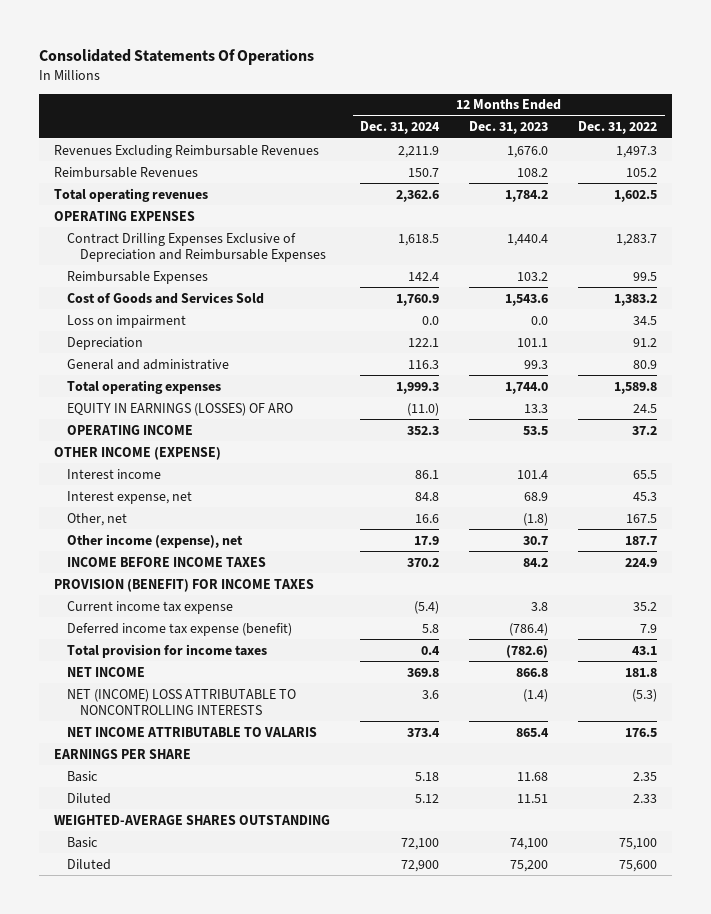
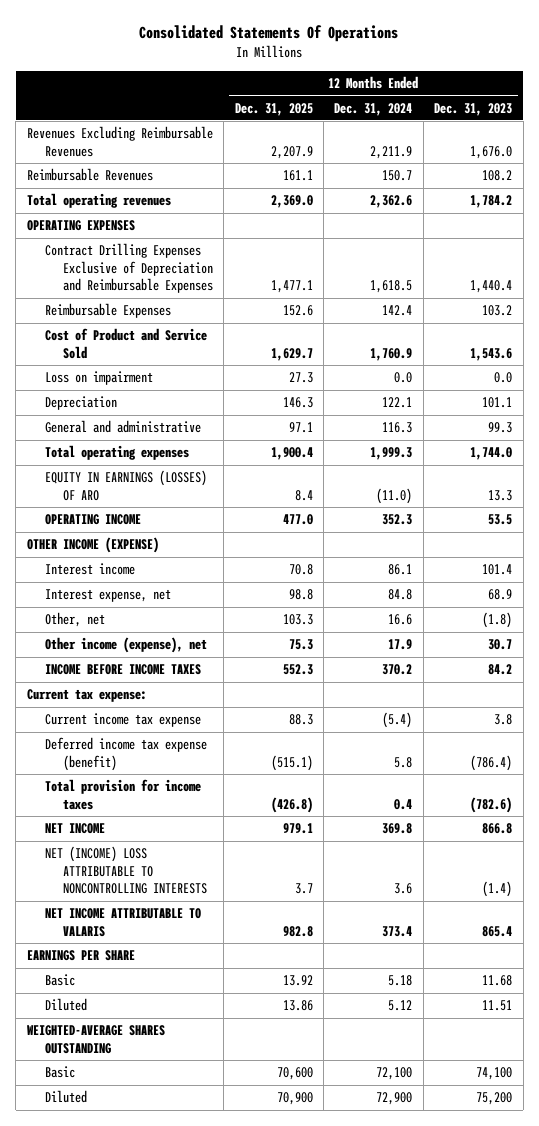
[578,121,658,135] Dec. 31, 2022 -> none
none -> [234,102,313,116] Dec. 31, 2025
[66,291,264,304] Cost of Goods and Services Sold -> [44,328,207,359] Cost of Product and Service Sold
[54,578,315,592] PROVISION (BENEFIT) FOR INCOME TAXES -> [26,689,147,703] Current tax expense:

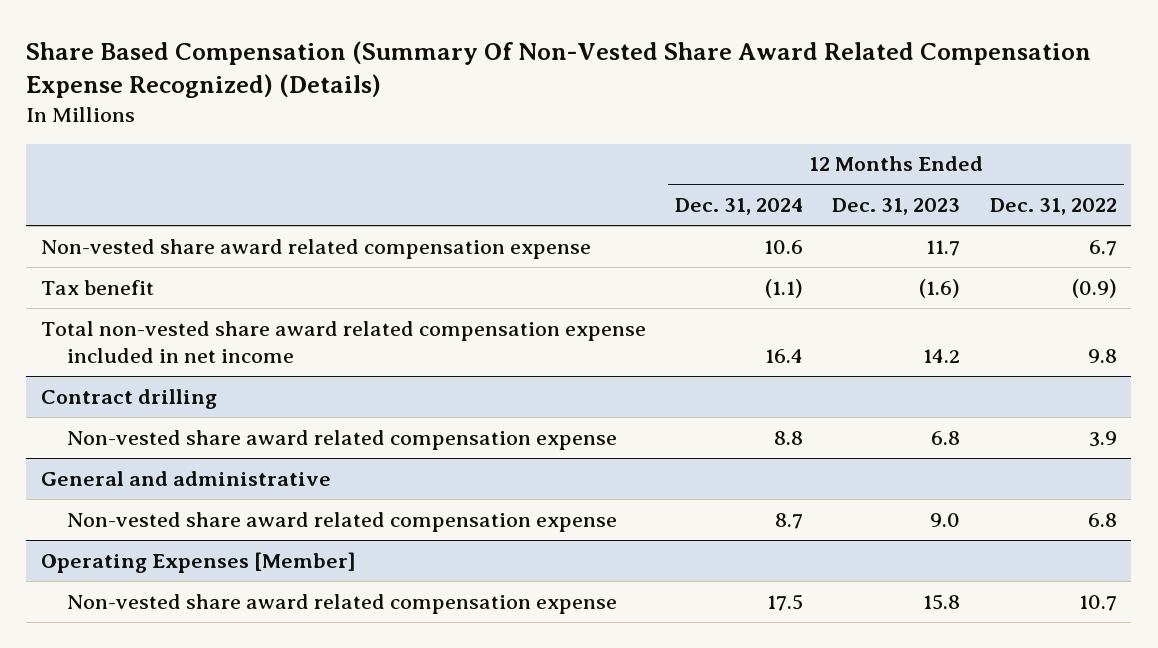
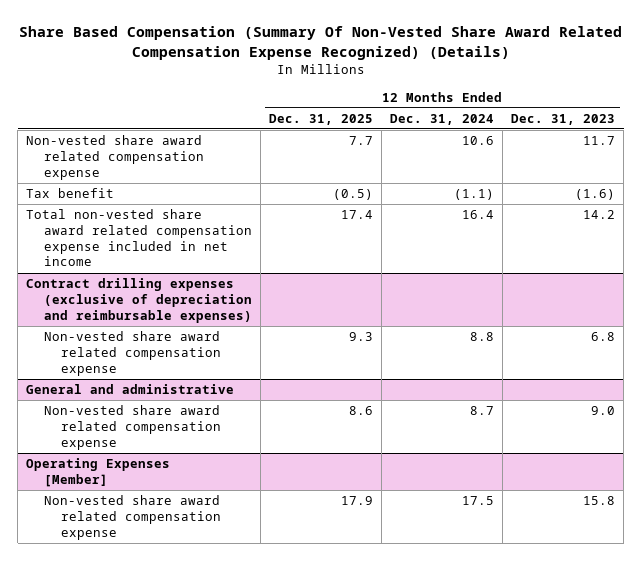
[989,198,1117,216] Dec. 31, 2022 -> none
none -> [268,113,373,125] Dec. 31, 2025
[40,388,217,409] Contract drilling -> [26,278,252,323] Contract drilling expenses (exclusive of depreciation and reimbursable expenses)

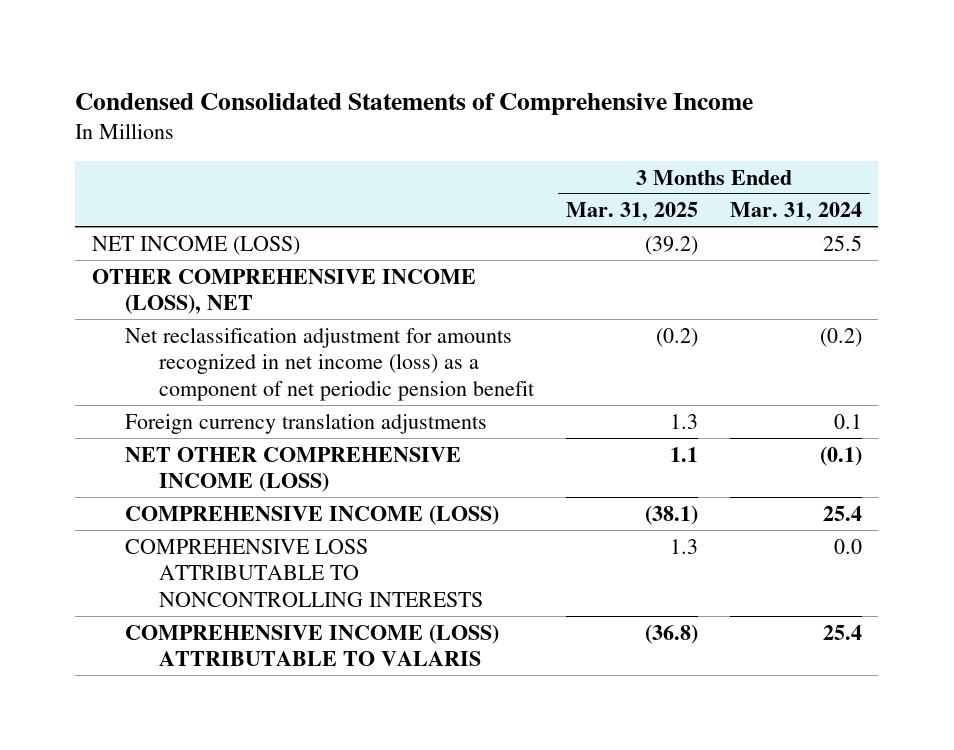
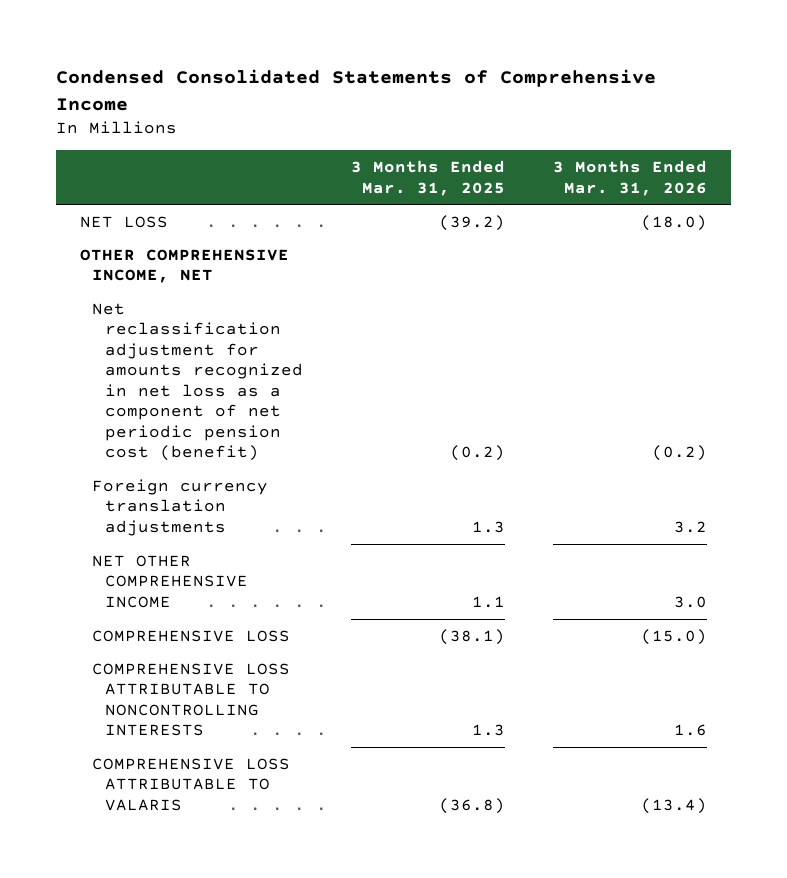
[730,202,863,222] Mar. 31, 2024 -> none
none -> [552,160,707,196] 3 Months Ended Mar. 31, 2026
[91,235,300,255] NET INCOME (LOSS) -> [79,215,168,228] NET LOSS
[91,268,476,315] OTHER COMPREHENSIVE INCOME (LOSS), NET -> [79,248,289,284] OTHER COMPREHENSIVE INCOME, NET
[125,326,535,401] Net reclassification adjustment for amounts recognized in net income (loss) as a component of net periodic pension benefit -> [92,302,303,462] Net reclassification adjustment for amounts recognized in net loss as a component of net periodic pension cost (benefit)
[125,446,462,493] NET OTHER COMPREHENSIVE INCOME (LOSS) -> [92,554,248,608] NET OTHER COMPREHENSIVE INCOME
[125,504,500,525] COMPREHENSIVE INCOME (LOSS) -> [92,629,291,642] COMPREHENSIVE LOSS
[125,623,500,667] COMPREHENSIVE INCOME (LOSS) ATTRIBUTABLE TO VALARIS -> [92,757,291,811] COMPREHENSIVE LOSS ATTRIBUTABLE TO VALARIS

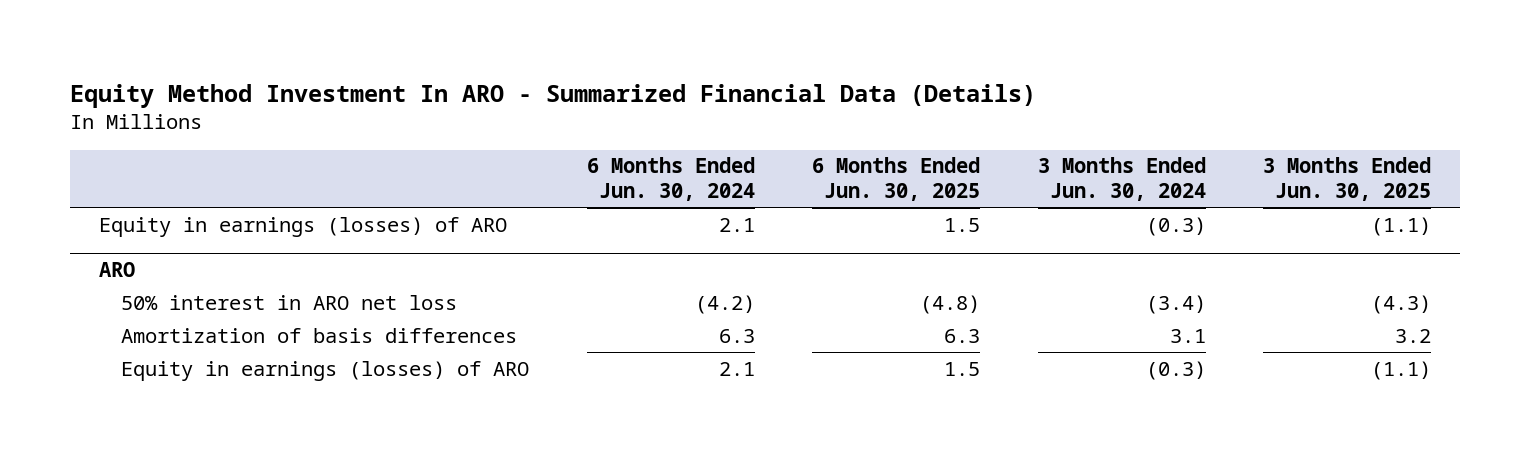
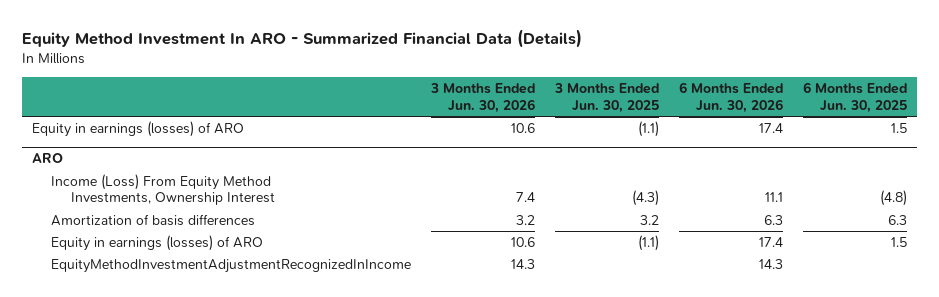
[586,157,755,201] 6 Months Ended Jun. 30, 2024 -> none
[1037,157,1206,201] 3 Months Ended Jun. 30, 2024 -> none
none -> [430,83,536,113] 3 Months Ended Jun. 30, 2026
none -> [679,82,784,113] 6 Months Ended Jun. 30, 2026
[121,294,458,310] 50% interest in ARO net loss -> [51,174,275,206] Income (Loss) From Equity Method Investments, Ownership Interest
none -> [51,259,412,274] EquityMethodInvestmentAdjustmentRecognizedInIncome

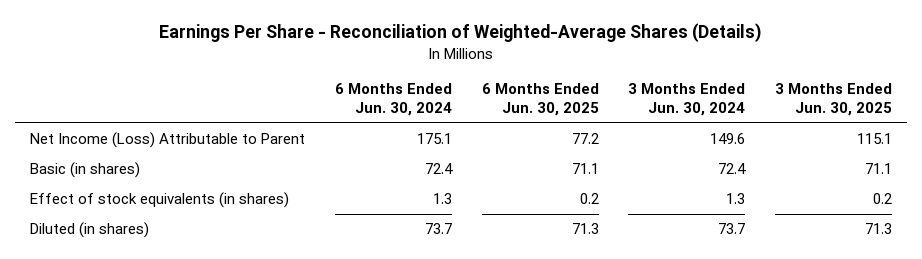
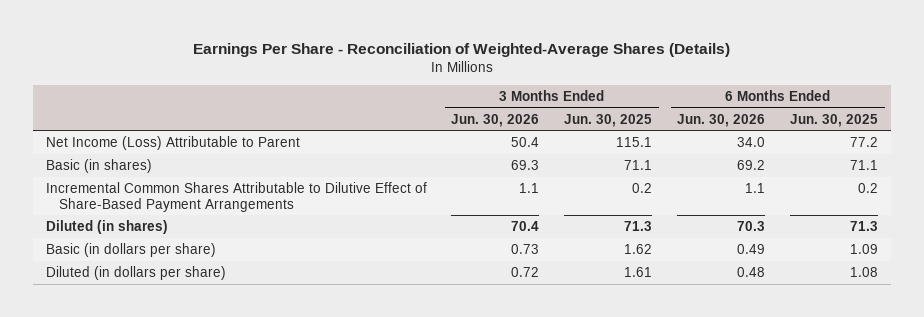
[334,82,452,117] 6 Months Ended Jun. 30, 2024 -> none
[628,82,746,117] 3 Months Ended Jun. 30, 2024 -> none
none -> [451,113,540,127] Jun. 30, 2026
none -> [677,113,766,127] Jun. 30, 2026
[29,192,289,209] Effect of stock equivalents (in shares) -> [45,181,427,212] Incremental Common Shares Attributable to Dilutive Effect of Share-Based Payment Arrangements
none -> [45,242,216,257] Basic (in dollars per share)
none -> [45,265,226,280] Diluted (in dollars per share)

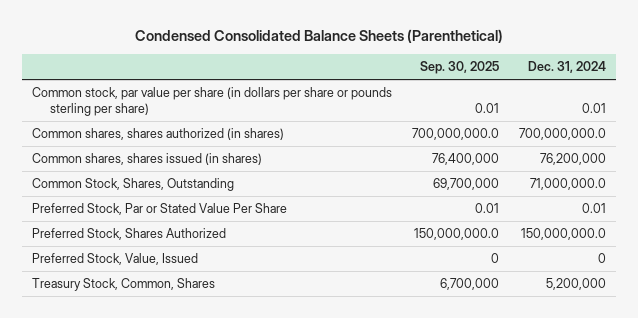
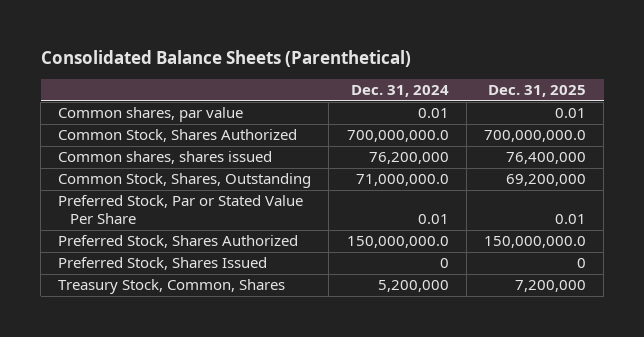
[134,29,503,44] Condensed Consolidated Balance Sheets (Parenthetical) -> [40,49,411,67] Consolidated Balance Sheets (Parenthetical)
[419,61,499,75] Sep. 30, 2025 -> none
none -> [487,85,586,98] Dec. 31, 2025
[31,87,392,117] Common stock, par value per share (in dollars per share or pounds sterling per share) -> [58,107,244,123] Common shares, par value
[31,128,284,141] Common shares, shares authorized (in shares) -> [58,129,298,143] Common Stock, Shares Authorized
[31,153,262,166] Common shares, shares issued (in shares) -> [58,151,273,165] Common shares, shares issued
[31,253,198,266] Preferred Stock, Value, Issued -> [58,257,268,271] Preferred Stock, Shares Issued

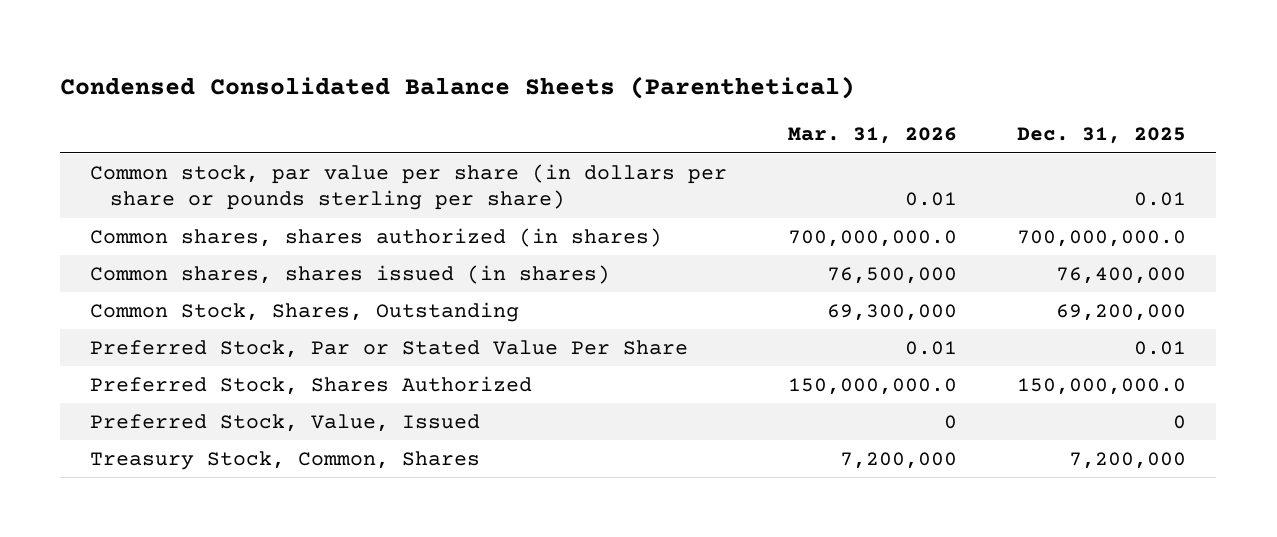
[40,49,411,67] Consolidated Balance Sheets (Parenthetical) -> [60,75,856,99] Condensed Consolidated Balance Sheets (Parenthetical)
[350,85,449,98] Dec. 31, 2024 -> none
none -> [787,127,957,145] Mar. 31, 2026
[58,107,244,123] Common shares, par value -> [90,163,728,211] Common stock, par value per share (in dollars per share or pounds sterling per share)
[58,129,298,143] Common Stock, Shares Authorized -> [90,227,663,247] Common shares, shares authorized (in shares)
[58,151,273,165] Common shares, shares issued -> [90,264,611,284] Common shares, shares issued (in shares)
[58,257,268,271] Preferred Stock, Shares Issued -> [90,413,481,432] Preferred Stock, Value, Issued

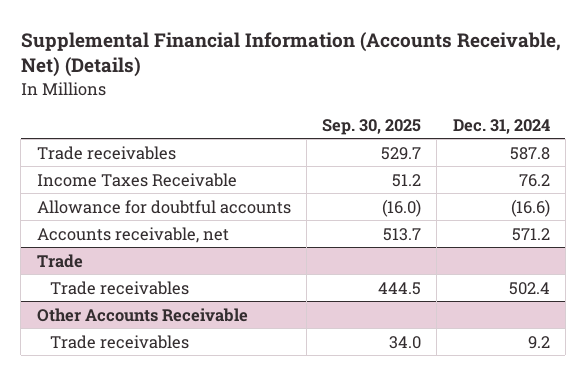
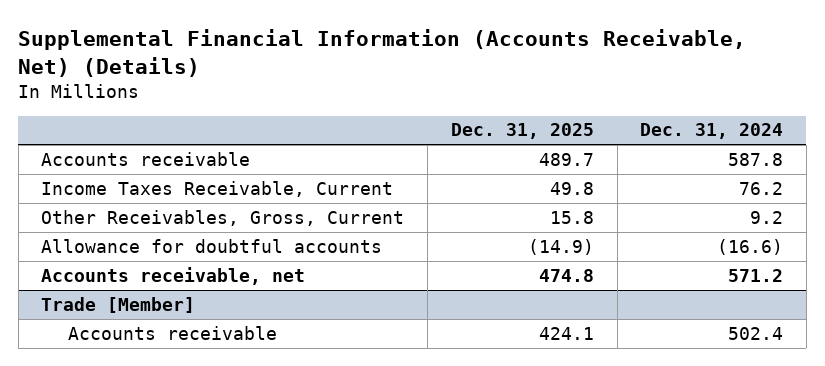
[322,118,422,135] Sep. 30, 2025 -> none
none -> [450,123,594,140] Dec. 31, 2025
[36,145,176,160] Trade receivables -> [41,151,251,166] Accounts receivable
[36,172,237,187] Income Taxes Receivable -> [41,180,394,197] Income Taxes Receivable, Current
none -> [41,209,405,226] Other Receivables, Gross, Current
[36,307,248,322] Other Accounts Receivable -> none
[49,334,189,349] Trade receivables -> none
[36,253,83,268] Trade -> [41,296,196,313] Trade [Member]
[49,280,189,295] Trade receivables -> [68,325,278,340] Accounts receivable

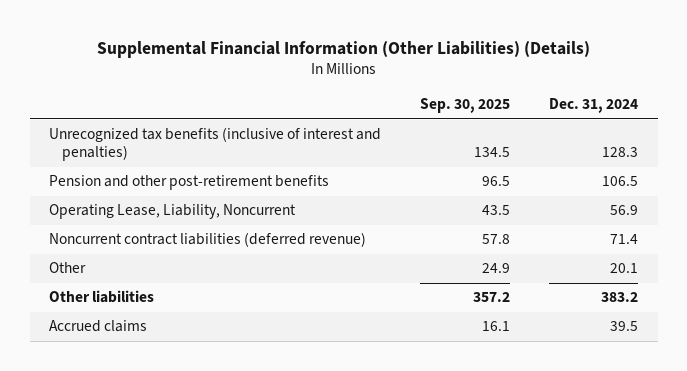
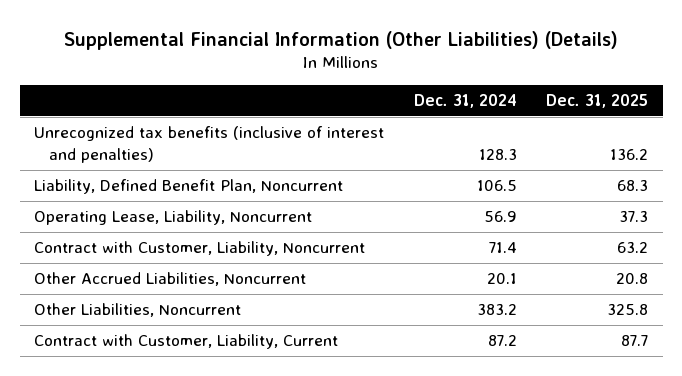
[420,98,511,114] Sep. 30, 2025 -> none
none -> [546,94,649,109] Dec. 31, 2025
[49,175,330,191] Pension and other post-retirement benefits -> [34,179,344,195] Liability, Defined Benefit Plan, Noncurrent
[49,320,148,333] Accrued claims -> none
[49,232,367,248] Noncurrent contract liabilities (deferred revenue) -> [34,241,366,257] Contract with Customer, Liability, Noncurrent
[49,262,87,274] Other -> [34,272,307,287] Other Accrued Liabilities, Noncurrent
[49,290,155,304] Other liabilities -> [34,303,242,318] Other Liabilities, Noncurrent
none -> [34,334,339,350] Contract with Customer, Liability, Current

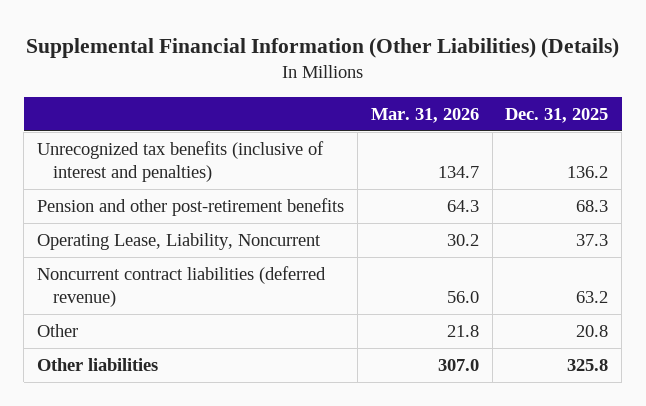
[413,94,517,109] Dec. 31, 2024 -> none
none -> [370,107,479,123] Mar. 31, 2026
[34,179,344,195] Liability, Defined Benefit Plan, Noncurrent -> [37,197,345,216] Pension and other post-retirement benefits
[34,334,339,350] Contract with Customer, Liability, Current -> none
[34,241,366,257] Contract with Customer, Liability, Noncurrent -> [37,265,327,307] Noncurrent contract liabilities (deferred revenue)
[34,272,307,287] Other Accrued Liabilities, Noncurrent -> [37,323,79,337] Other
[34,303,242,318] Other Liabilities, Noncurrent -> [37,357,159,371] Other liabilities

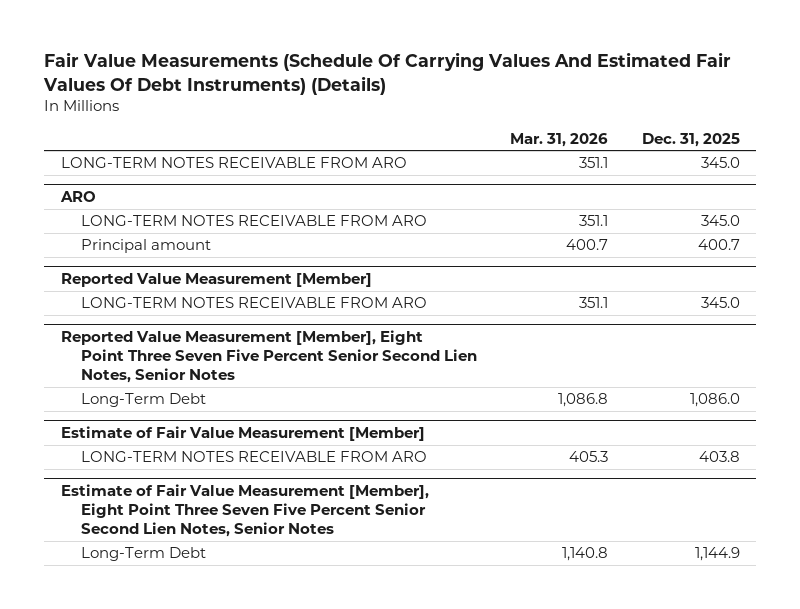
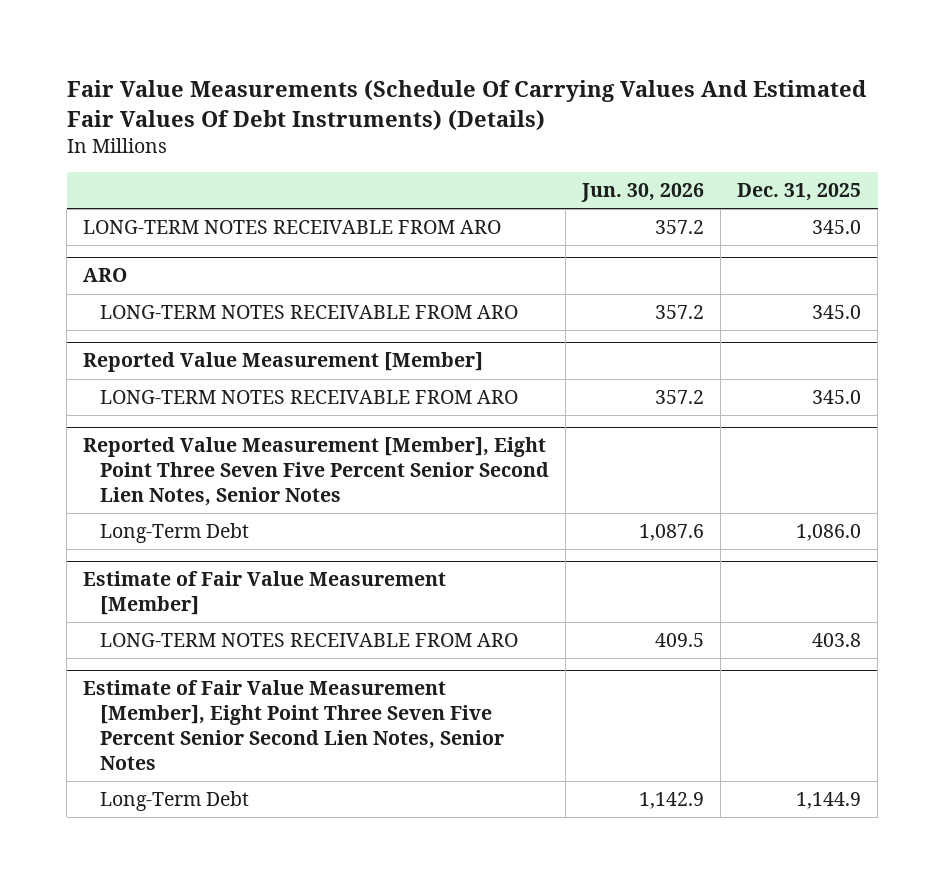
[510,132,609,147] Mar. 31, 2026 -> none
none -> [581,183,705,203] Jun. 30, 2026
[81,239,212,254] Principal amount -> none

